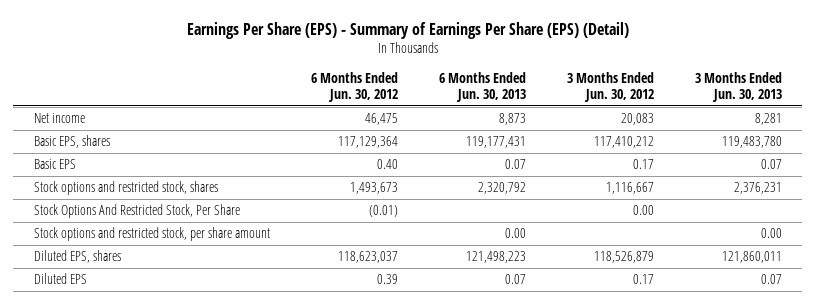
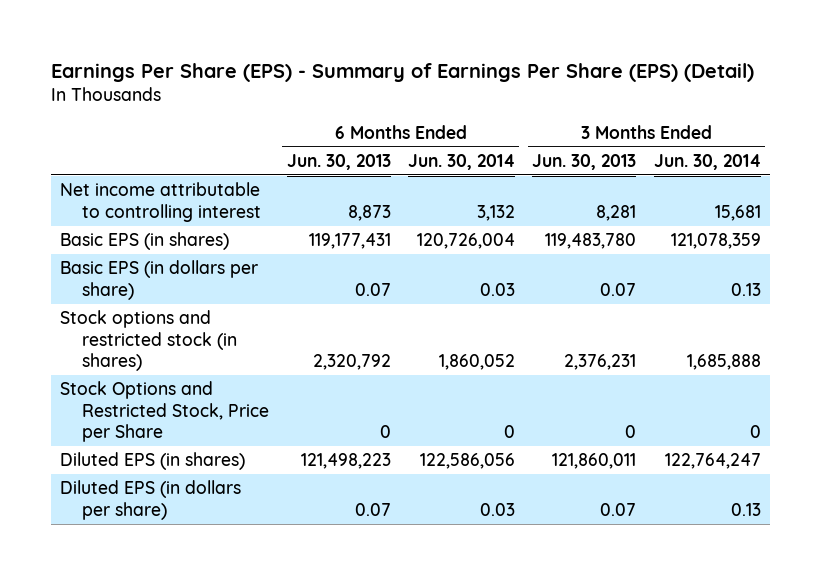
[310,72,398,103] 6 Months Ended Jun. 30, 2012 -> none
[566,72,654,103] 3 Months Ended Jun. 30, 2012 -> none
none -> [408,153,516,170] Jun. 30, 2014
none -> [653,153,761,170] Jun. 30, 2014
[33,204,240,219] Stock Options And Restricted Stock, Per Share -> none
[33,113,85,124] Net income -> [60,182,262,222] Net income attributable to controlling interest
[33,135,110,149] Basic EPS, shares -> [60,232,230,251] Basic EPS (in shares)
[33,159,76,170] Basic EPS -> [60,260,259,300] Basic EPS (in dollars per share)
[33,181,218,196] Stock options and restricted stock, shares -> [60,310,238,372] Stock options and restricted stock (in shares)
[33,227,270,242] Stock options and restricted stock, per share amount -> [60,381,270,443] Stock Options and Restricted Stock, Price per Share
[504,228,526,239] 0.00 -> [379,425,391,439] 0
[760,228,782,239] 0.00 -> [625,425,637,439] 0
[33,250,121,264] Diluted EPS, shares -> [60,452,246,471] Diluted EPS (in shares)
[33,273,87,285] Diluted EPS -> [60,480,242,520] Diluted EPS (in dollars per share)

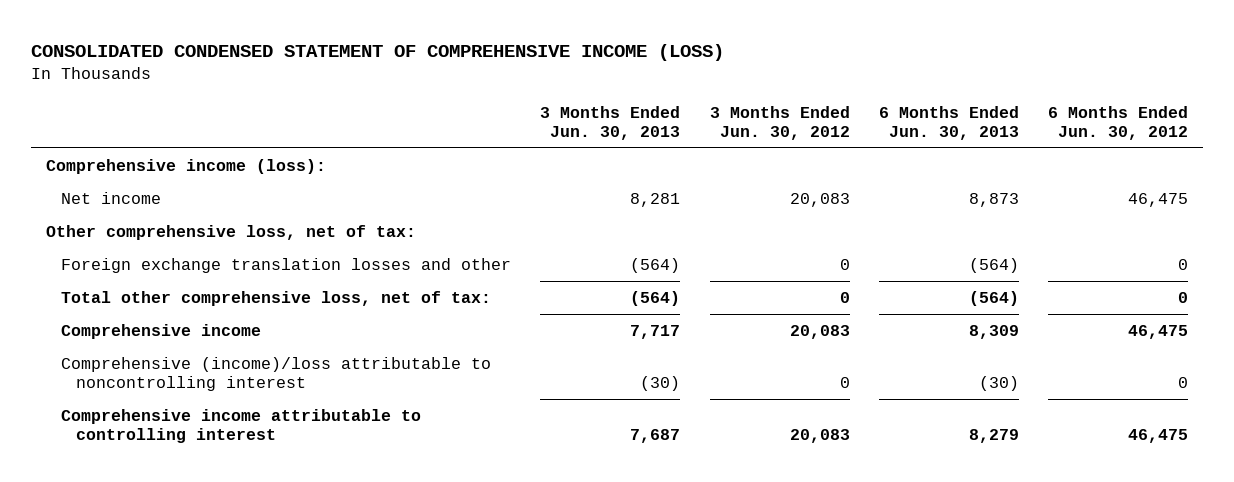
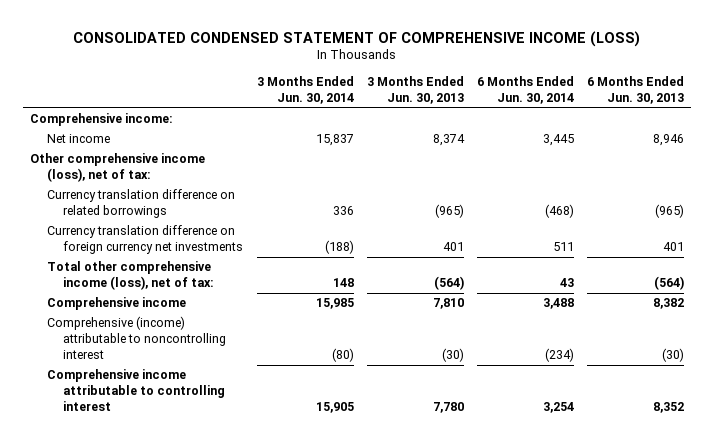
[709,105,850,141] 3 Months Ended Jun. 30, 2012 -> none
[1048,105,1189,141] 6 Months Ended Jun. 30, 2012 -> none
none -> [256,76,354,105] 3 Months Ended Jun. 30, 2014
none -> [477,76,575,105] 6 Months Ended Jun. 30, 2014
[61,257,512,273] Foreign exchange translation losses and other -> none
[46,158,327,174] Comprehensive income (loss): -> [29,113,173,127] Comprehensive income:
[630,192,681,207] 8,281 -> [432,134,465,147] 8,374
[968,192,1019,207] 8,873 -> [653,134,685,147] 8,946
[46,224,417,240] Other comprehensive loss, net of tax: -> [29,153,205,183] Other comprehensive income (loss), net of tax:
none -> [46,189,235,219] Currency translation difference on related borrowings
none -> [46,225,244,255] Currency translation difference on foreign currency net investments
[61,290,492,306] Total other comprehensive loss, net of tax: -> [46,261,215,291] Total other comprehensive income (loss), net of tax:
[630,324,681,339] 7,717 -> [432,298,464,310] 7,810
[968,324,1019,339] 8,309 -> [653,298,685,310] 8,382
[61,356,492,392] Comprehensive (income)/loss attributable to noncontrolling interest -> [46,316,227,360] Comprehensive (income) attributable to noncontrolling interest
[630,429,681,444] 7,687 -> [432,402,464,414] 7,780
[968,429,1019,444] 8,279 -> [653,402,685,414] 8,352

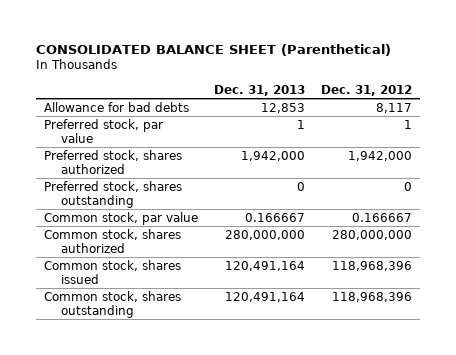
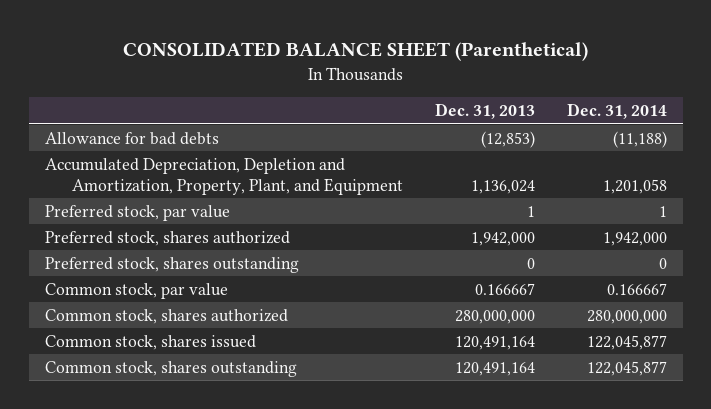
[321,84,413,96] Dec. 31, 2012 -> none
none -> [566,103,667,120] Dec. 31, 2014
[261,102,306,113] 12,853 -> [480,130,535,148] (12,853)
none -> [44,157,403,195] Accumulated Depreciation, Depletion and Amortization, Property, Plant, and Equipment

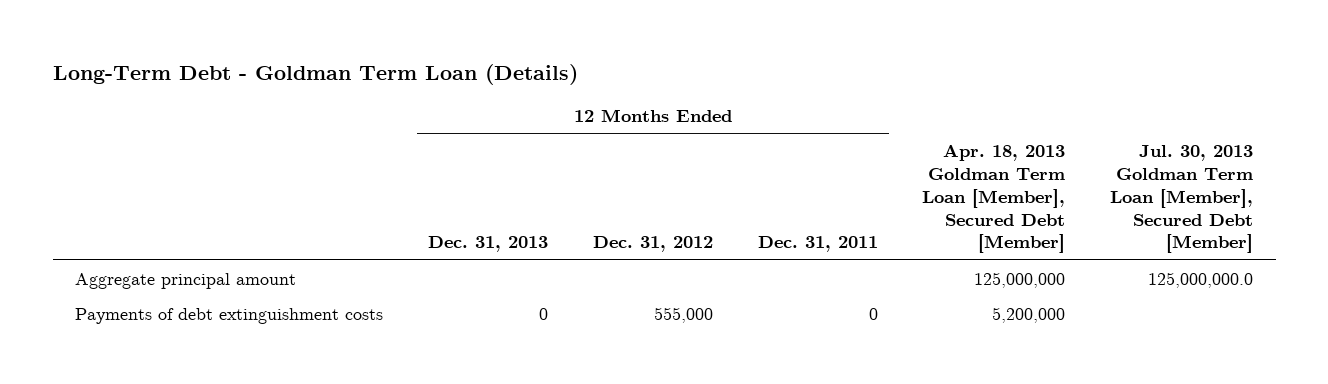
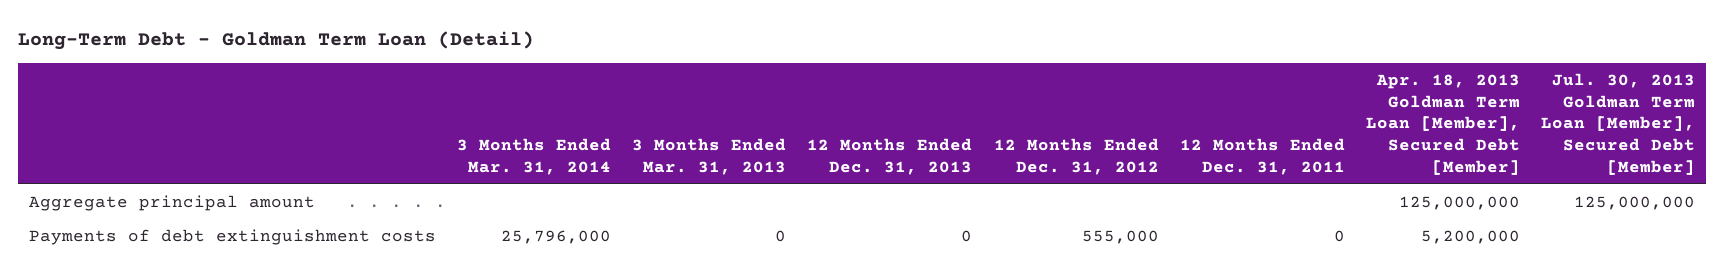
[52,64,578,86] Long-Term Debt - Goldman Term Loan (Details) -> [18,31,535,51] Long-Term Debt - Goldman Term Loan (Detail)
none -> [456,138,611,175] 3 Months Ended Mar. 31, 2014
none -> [632,138,787,175] 3 Months Ended Mar. 31, 2013
[1148,271,1254,288] 125,000,000.0 -> [1574,195,1696,210] 125,000,000

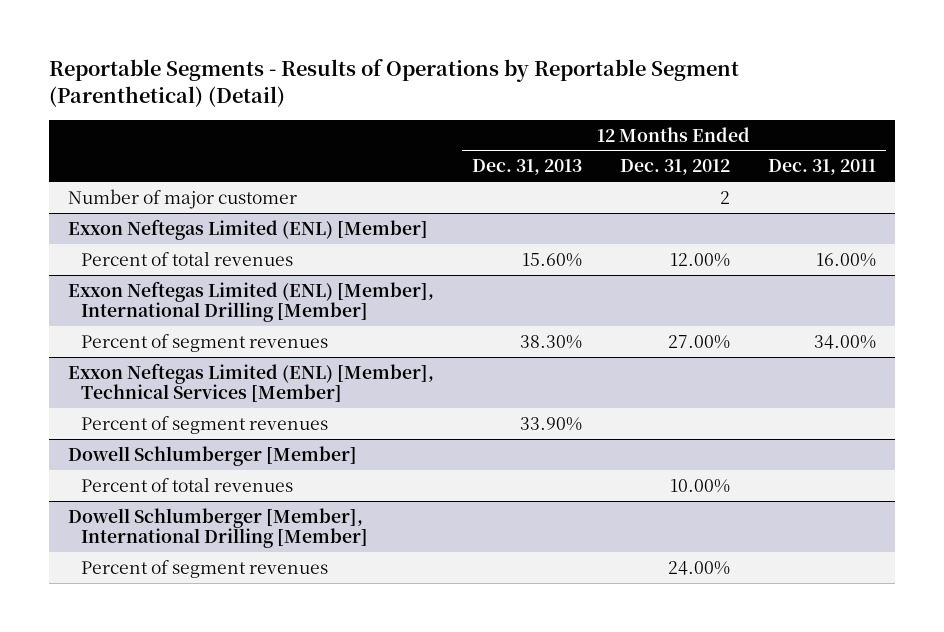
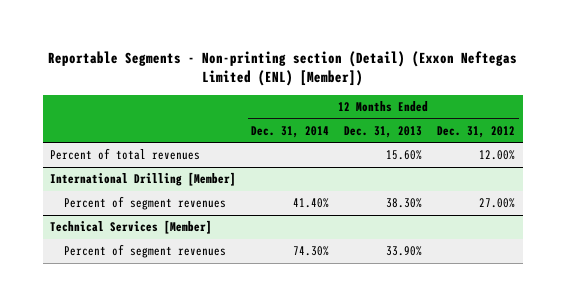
[48,58,739,107] Reportable Segments - Results of Operations by Reportable Segment (Parenthetical) (Detail) -> [47,50,517,87] Reportable Segments - Non-printing section (Detail) (Exxon Neftegas Limited (ENL) [Member])
[768,159,877,176] Dec. 31, 2011 -> none
none -> [251,126,330,139] Dec. 31, 2014
[67,188,297,209] Number of major customer -> none
[67,218,428,240] Exxon Neftegas Limited (ENL) [Member] -> none
[67,280,434,322] Exxon Neftegas Limited (ENL) [Member], International Drilling [Member] -> none
none -> [50,172,237,187] International Drilling [Member]
[67,362,434,402] Exxon Neftegas Limited (ENL) [Member], Technical Services [Member] -> none
none -> [50,220,213,235] Technical Services [Member]
[67,445,357,466] Dowell Schlumberger [Member] -> none
[80,476,293,492] Percent of total revenues -> none
[67,507,368,548] Dowell Schlumberger [Member], International Drilling [Member] -> none
[80,559,328,578] Percent of segment revenues -> none

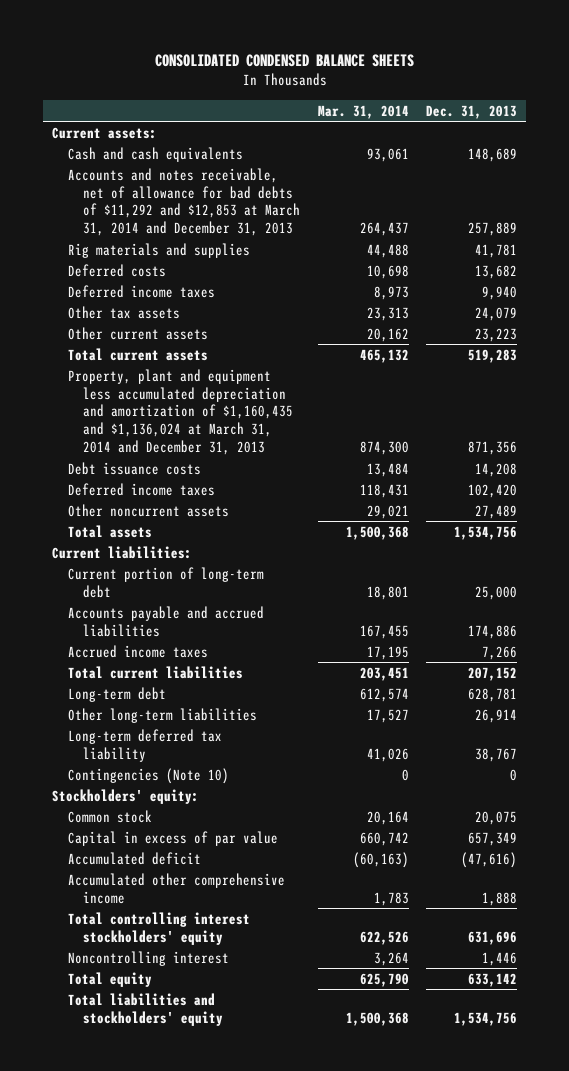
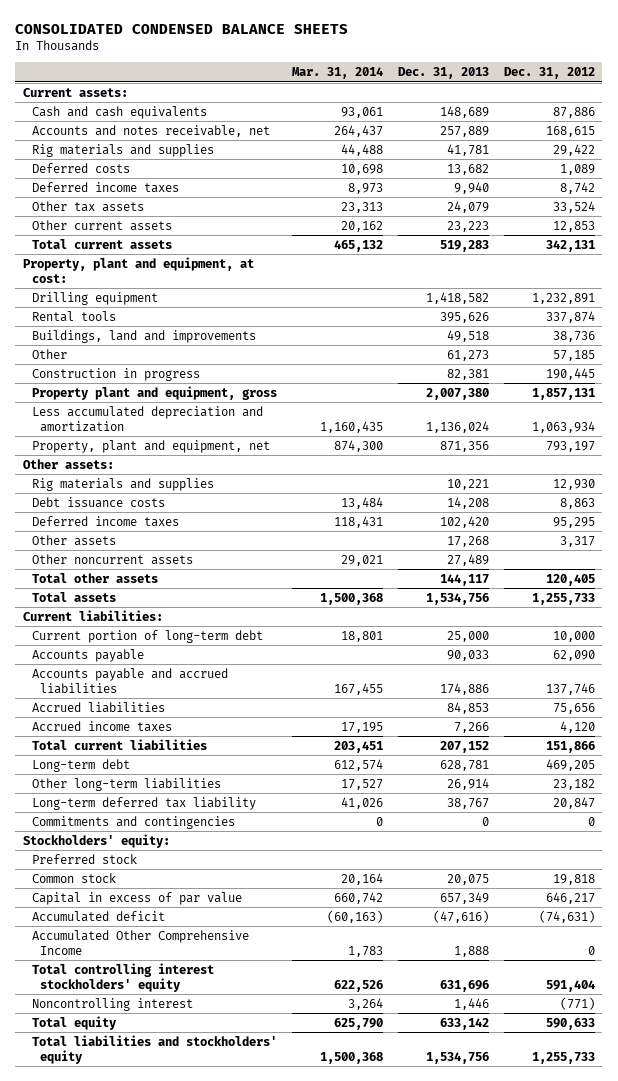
none -> [503,67,595,80] Dec. 31, 2012
[67,167,301,237] Accounts and notes receivable, net of allowance for bad debts of $11,292 and $12,853 at March 31, 2014 and December 31, 2013 -> [31,124,270,137] Accounts and notes receivable, net
none -> [22,256,254,283] Property, plant and equipment, at cost:
none -> [31,291,158,305] Drilling equipment
none -> [31,310,116,322] Rental tools
none -> [31,329,256,343] Buildings, land and improvements
none -> [31,348,67,359] Other
none -> [31,367,200,381] Construction in progress
none -> [31,385,277,400] Property plant and equipment, gross
none -> [31,405,263,432] Less accumulated depreciation and amortization
[67,368,294,456] Property, plant and equipment less accumulated depreciation and amortization of $1,160,435 and $1,136,024 at March 31, 2014 and December 31, 2013 -> [31,439,270,453] Property, plant and equipment, net
none -> [22,458,114,469] Other assets:
none -> [31,477,214,491] Rig materials and supplies
none -> [31,534,116,546] Other assets
none -> [31,572,158,583] Total other assets
none -> [31,648,144,662] Accounts payable
none -> [31,701,165,713] Accrued liabilities
[67,767,229,784] Contingencies (Note 10) -> [31,815,235,829] Commitments and contingencies
none -> [31,853,137,864] Preferred stock
[67,872,285,904] Accumulated other comprehensive income -> [31,929,249,955] Accumulated Other Comprehensive Income

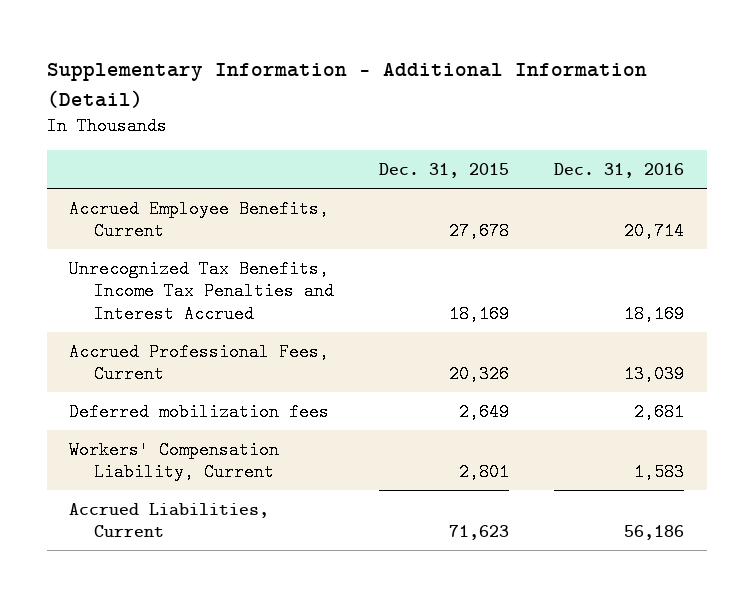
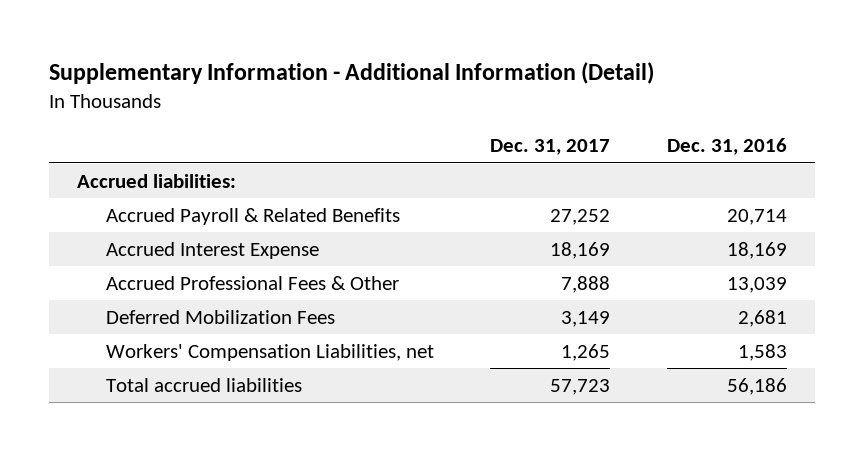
[379,163,510,179] Dec. 31, 2015 -> none
none -> [490,139,611,156] Dec. 31, 2017
none -> [76,173,236,188] Accrued liabilities:
[69,199,330,241] Accrued Employee Benefits, Current -> [106,207,401,225] Accrued Payroll & Related Benefits
[69,259,334,324] Unrecognized Tax Benefits, Income Tax Penalties and Interest Accrued -> [106,241,320,259] Accrued Interest Expense
[69,342,330,384] Accrued Professional Fees, Current -> [106,275,400,290] Accrued Professional Fees & Other
[69,402,330,421] Deferred mobilization fees -> [106,309,336,324] Deferred Mobilization Fees
[69,440,280,482] Workers' Compensation Liability, Current -> [106,343,435,361] Workers' Compensation Liabilities, net
[69,502,270,538] Accrued Liabilities, Current -> [106,377,303,392] Total accrued liabilities

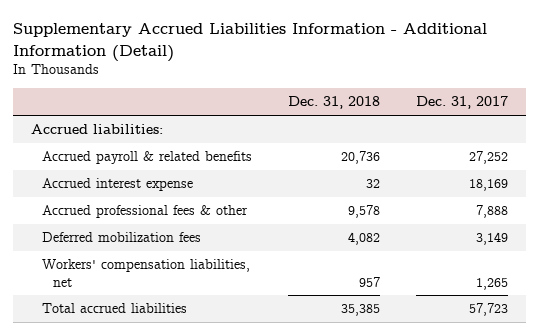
[48,62,654,85] Supplementary Information - Additional Information (Detail) -> [13,23,488,62] Supplementary Accrued Liabilities Information - Additional Information (Detail)
[666,138,787,156] Dec. 31, 2016 -> none
none -> [287,96,380,110] Dec. 31, 2018
[106,207,401,225] Accrued Payroll & Related Benefits -> [41,151,252,165] Accrued payroll & related benefits
[106,241,320,259] Accrued Interest Expense -> [41,178,193,192] Accrued interest expense
[106,275,400,290] Accrued Professional Fees & Other -> [41,205,248,219] Accrued professional fees & other
[106,309,336,324] Deferred Mobilization Fees -> [41,232,201,243] Deferred mobilization fees
[106,343,435,361] Workers' Compensation Liabilities, net -> [41,259,250,287] Workers' compensation liabilities, net

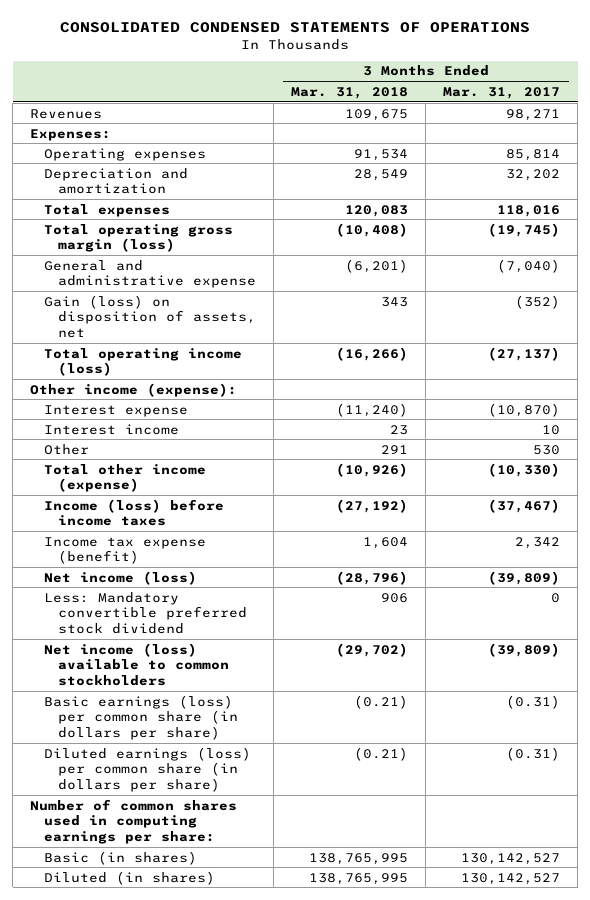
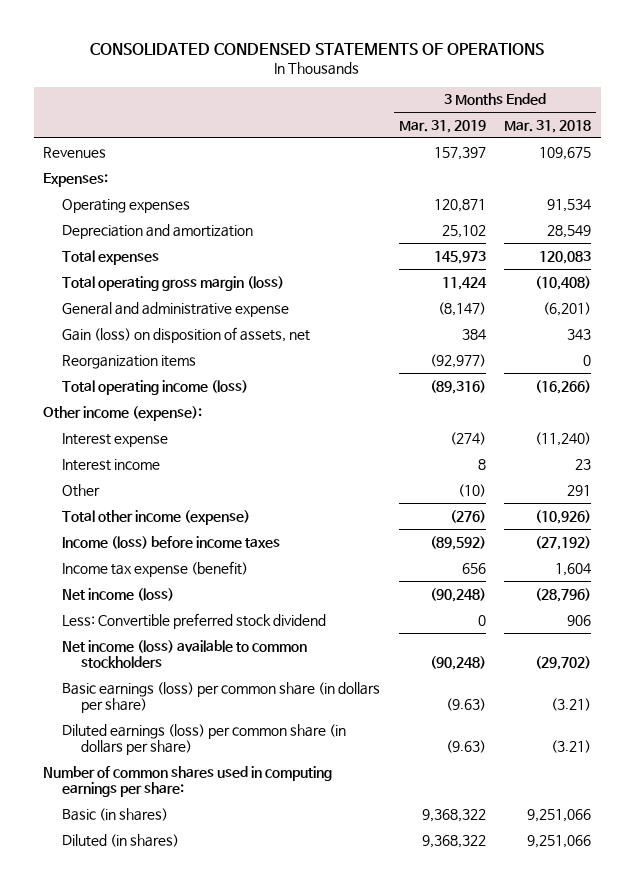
[443,86,561,99] Mar. 31, 2017 -> none
none -> [398,120,486,134] Mar. 31, 2019
none -> [61,354,196,369] Reorganization items
[44,591,248,634] Less: Mandatory convertible preferred stock dividend -> [61,612,326,629] Less: Convertible preferred stock dividend
[354,694,409,709] (0.21) -> [551,698,592,712] (3.21)
[354,746,409,761] (0.21) -> [551,740,592,754] (3.21)
[309,852,409,865] 138,765,995 -> [527,808,592,822] 9,251,066
[309,872,409,885] 138,765,995 -> [527,834,592,848] 9,251,066

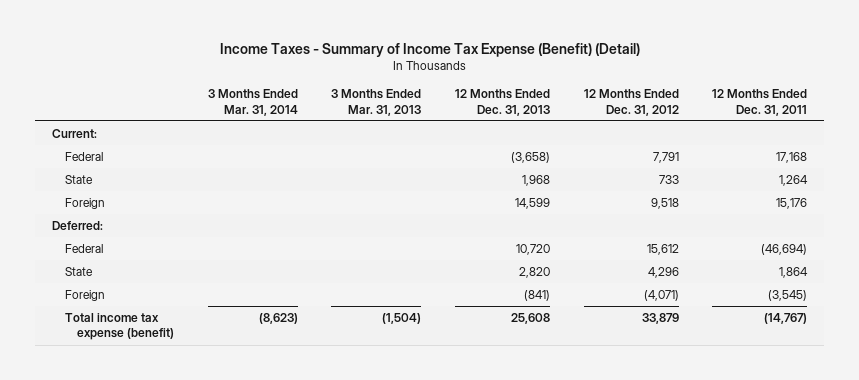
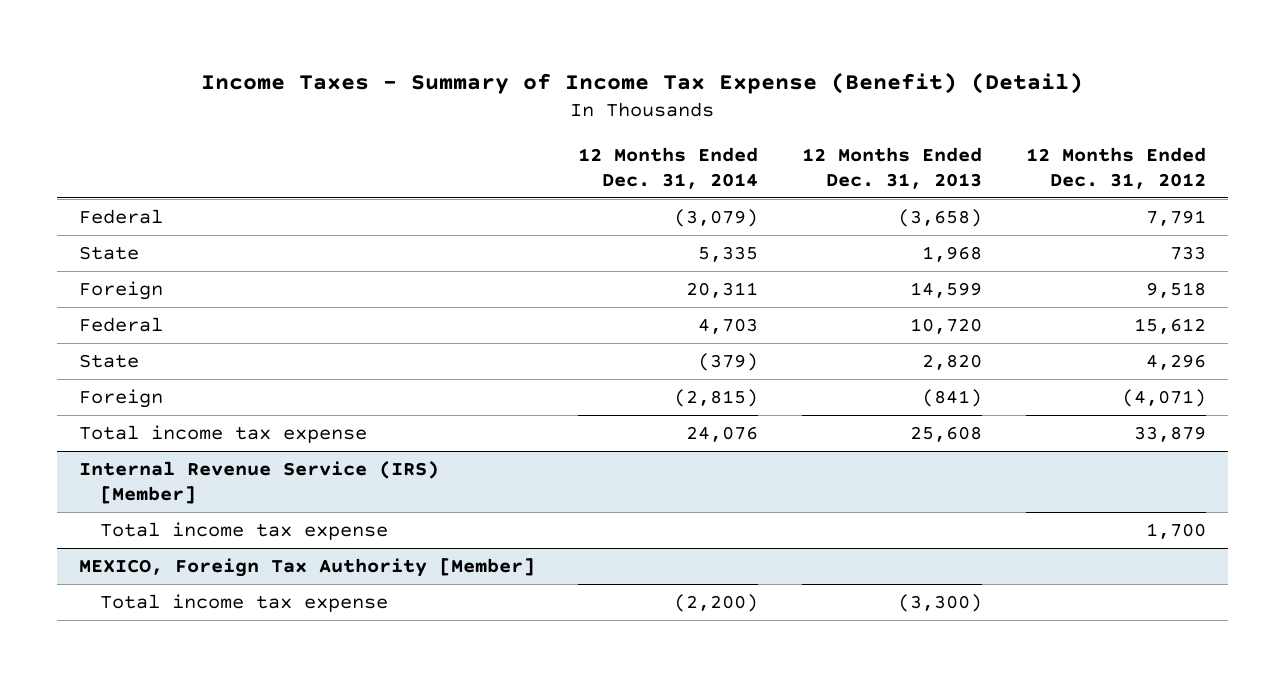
[207,89,298,116] 3 Months Ended Mar. 31, 2014 -> none
[331,89,422,116] 3 Months Ended Mar. 31, 2013 -> none
[712,89,808,116] 12 Months Ended Dec. 31, 2011 -> none
none -> [578,147,759,189] 12 Months Ended Dec. 31, 2014
[52,129,98,139] Current: -> none
[52,221,104,231] Deferred: -> none
[64,313,175,341] Total income tax expense (benefit) -> [78,425,367,444] Total income tax expense
none -> [78,461,439,504] Internal Revenue Service (IRS) [Member]
none -> [100,522,389,541] Total income tax expense
none -> [78,558,535,578] MEXICO, Foreign Tax Authority [Member]
none -> [100,594,389,613] Total income tax expense

